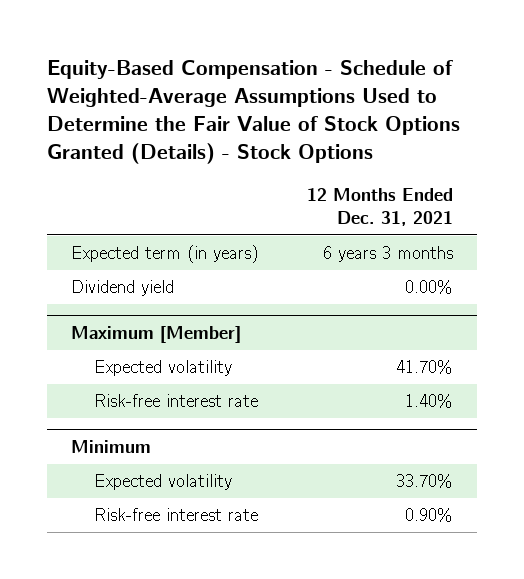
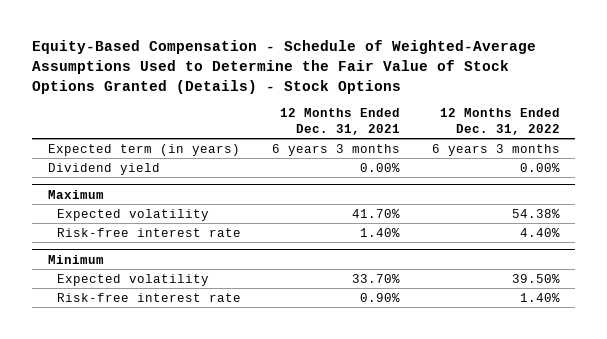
none -> [439,108,560,135] 12 Months Ended Dec. 31, 2022
[71,325,242,343] Maximum [Member] -> [47,189,104,199] Maximum

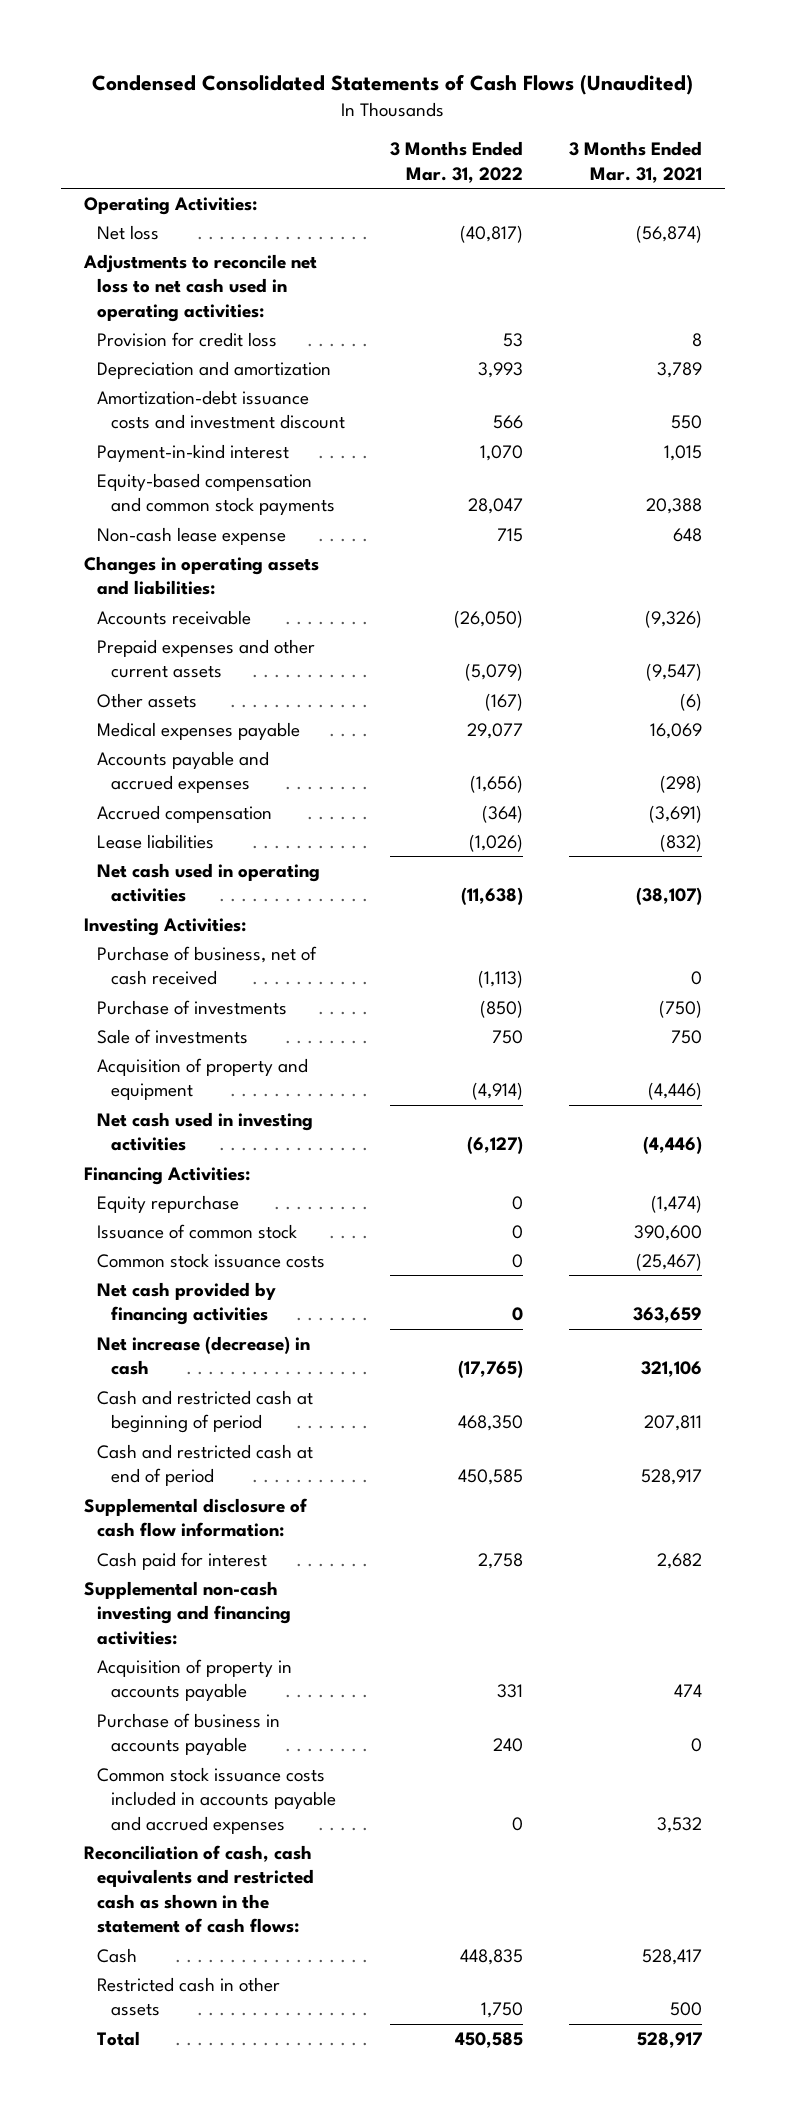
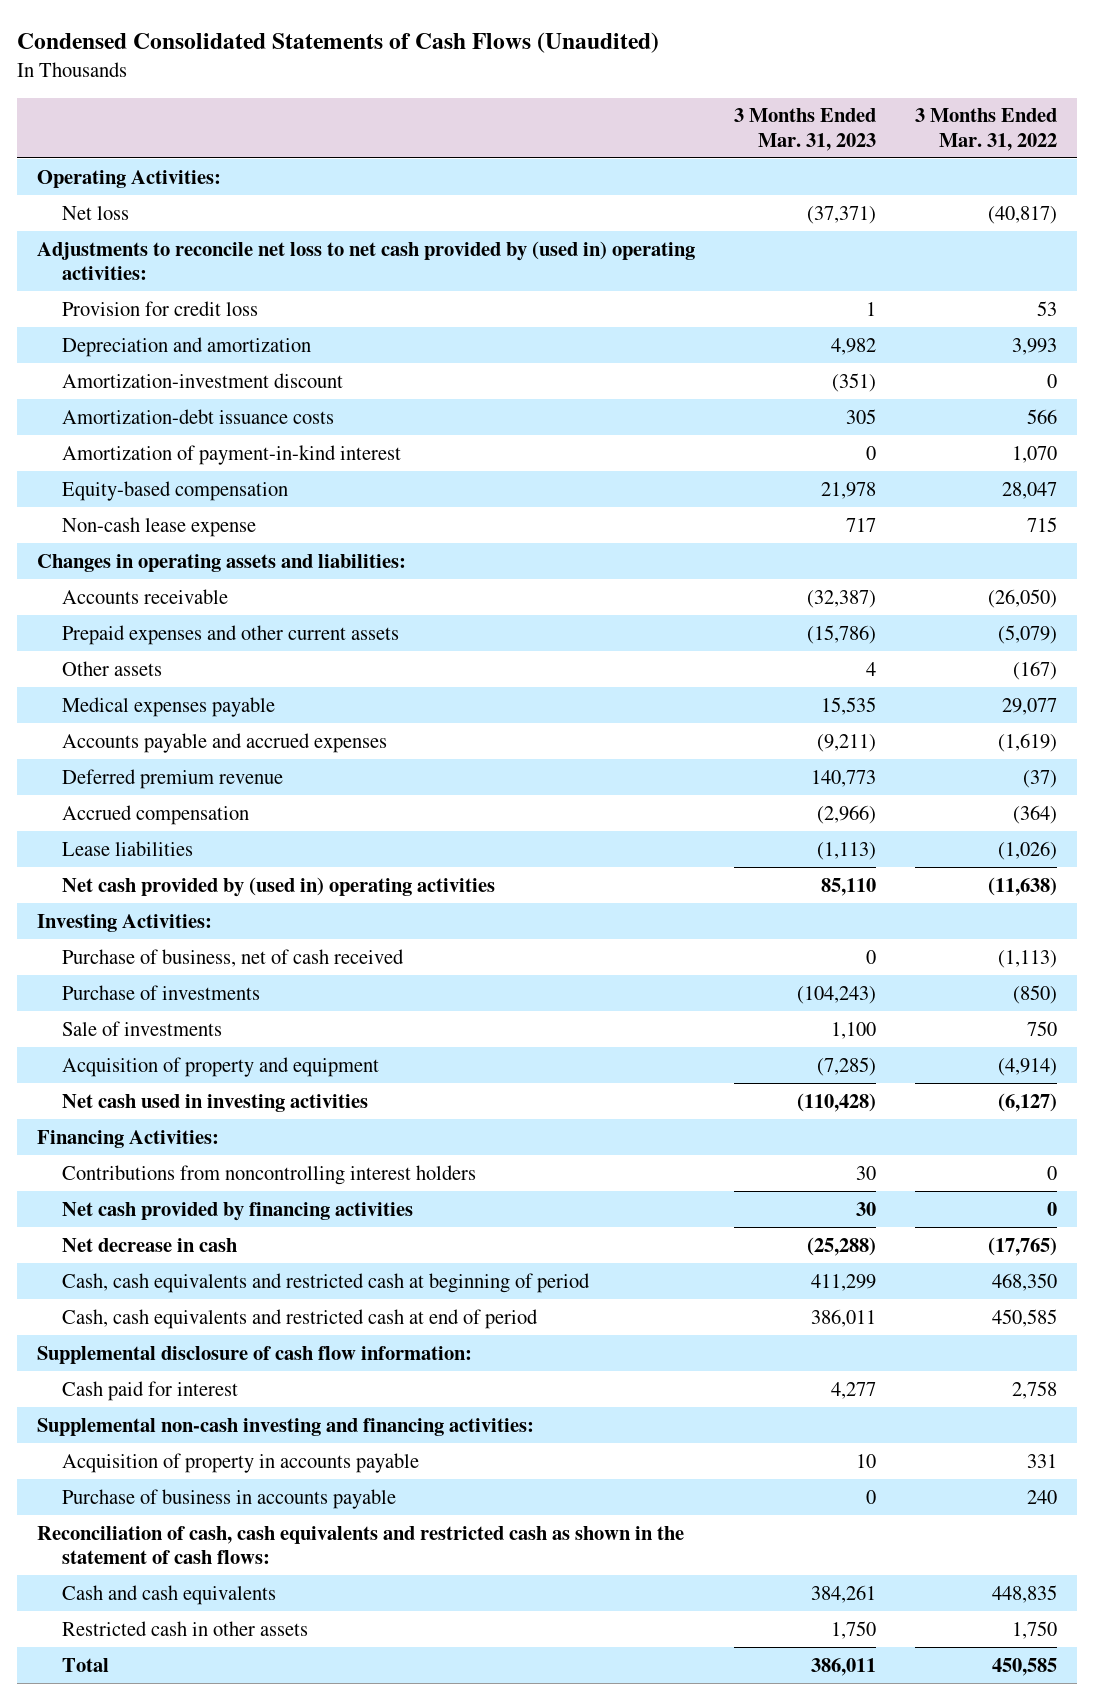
[569,141,703,183] 3 Months Ended Mar. 31, 2021 -> none
none -> [734,108,877,151] 3 Months Ended Mar. 31, 2023
[82,253,317,322] Adjustments to reconcile net loss to net cash used in operating activities: -> [36,240,695,280] Adjustments to reconcile net loss to net cash provided by (used in) operating activities:
none -> [62,372,344,388] Amortization-investment discount
[97,389,345,430] Amortization-debt issuance costs and investment discount -> [62,408,335,424] Amortization-debt issuance costs
[97,443,290,462] Payment-in-kind interest -> [62,444,402,465] Amortization of payment-in-kind interest
[97,472,335,516] Equity-based compensation and common stock payments -> [62,480,289,501] Equity-based compensation
[470,775,524,794] (1,656) -> [998,732,1058,752] (1,619)
none -> [62,768,284,789] Deferred premium revenue
[97,862,321,903] Net cash used in operating activities -> [62,876,496,897] Net cash provided by (used in) operating activities
[97,1194,240,1213] Equity repurchase -> none
[97,1223,298,1239] Issuance of common stock -> none
[97,1252,326,1268] Common stock issuance costs -> none
none -> [62,1164,477,1185] Contributions from noncontrolling interest holders
[97,1335,311,1376] Net increase (decrease) in cash -> [62,1237,238,1252] Net decrease in cash
[97,1389,314,1434] Cash and restricted cash at beginning of period -> [62,1272,591,1293] Cash, cash equivalents and restricted cash at beginning of period
[97,1443,314,1487] Cash and restricted cash at end of period -> [62,1308,539,1329] Cash, cash equivalents and restricted cash at end of period
[97,1766,336,1834] Common stock issuance costs included in accounts payable and accrued expenses -> none
[97,1947,138,1963] Cash -> [62,1584,277,1605] Cash and cash equivalents

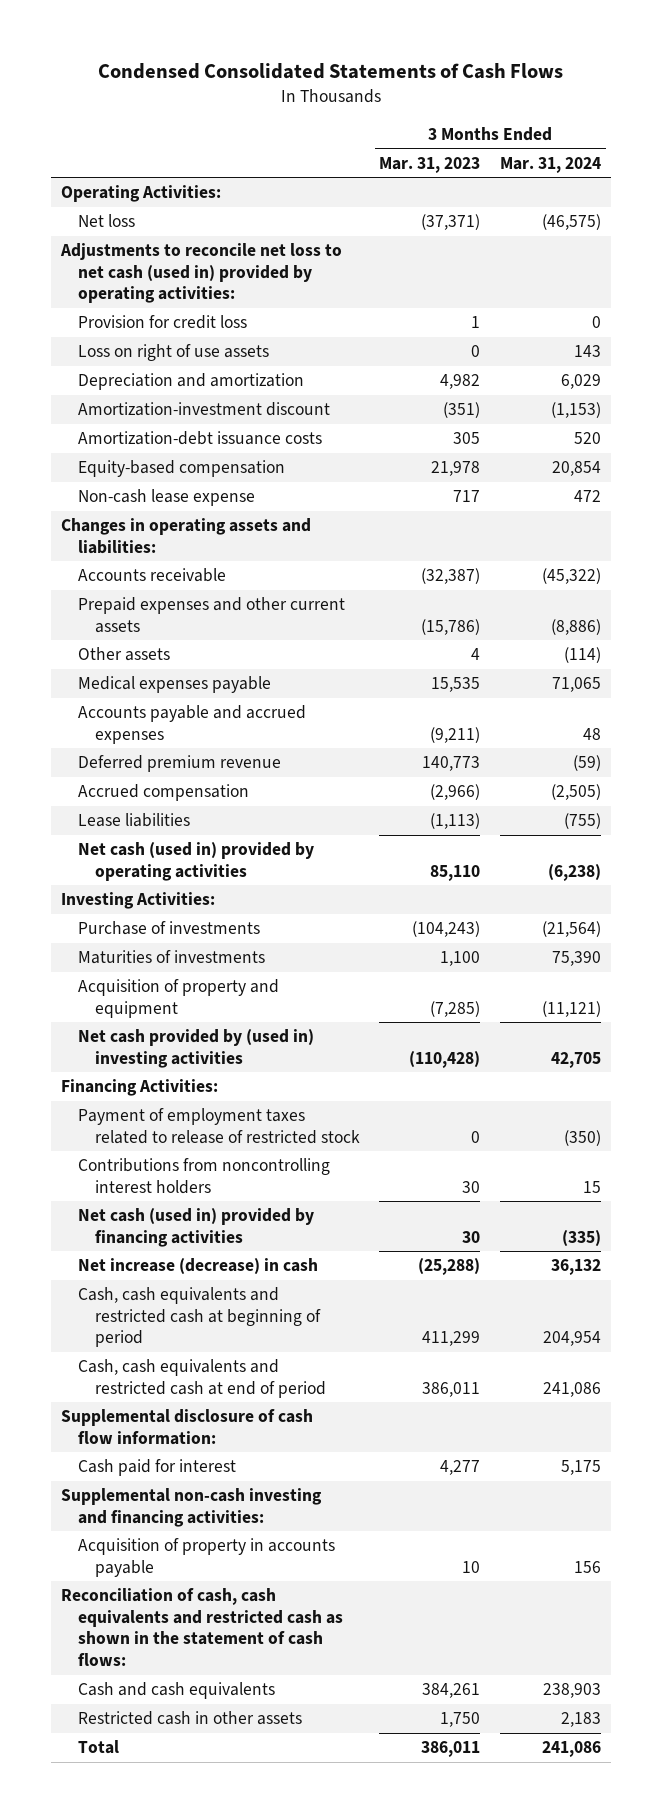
[17,32,660,54] Condensed Consolidated Statements of Cash Flows (Unaudited) -> [97,63,563,80] Condensed Consolidated Statements of Cash Flows
[915,108,1058,151] 3 Months Ended Mar. 31, 2022 -> none
none -> [499,156,601,173] Mar. 31, 2024
[36,240,695,280] Adjustments to reconcile net loss to net cash provided by (used in) operating activities: -> [59,243,342,304] Adjustments to reconcile net loss to net cash (used in) provided by operating activities:
none -> [77,344,269,362] Loss on right of use assets
[62,444,402,465] Amortization of payment-in-kind interest -> none
[62,876,496,897] Net cash provided by (used in) operating activities -> [77,842,314,881] Net cash (used in) provided by operating activities
[62,948,405,967] Purchase of business, net of cash received -> none
[62,1020,223,1036] Sale of investments -> [77,950,265,965] Maturities of investments
[62,1093,369,1112] Net cash used in investing activities -> [77,1029,314,1068] Net cash provided by (used in) investing activities
none -> [77,1108,360,1144] Payment of employment taxes related to release of restricted stock
[62,1201,414,1221] Net cash provided by financing activities -> [77,1208,314,1247] Net cash (used in) provided by financing activities
[62,1237,238,1252] Net decrease in cash -> [77,1258,318,1275] Net increase (decrease) in cash
[62,1488,397,1509] Purchase of business in accounts payable -> none

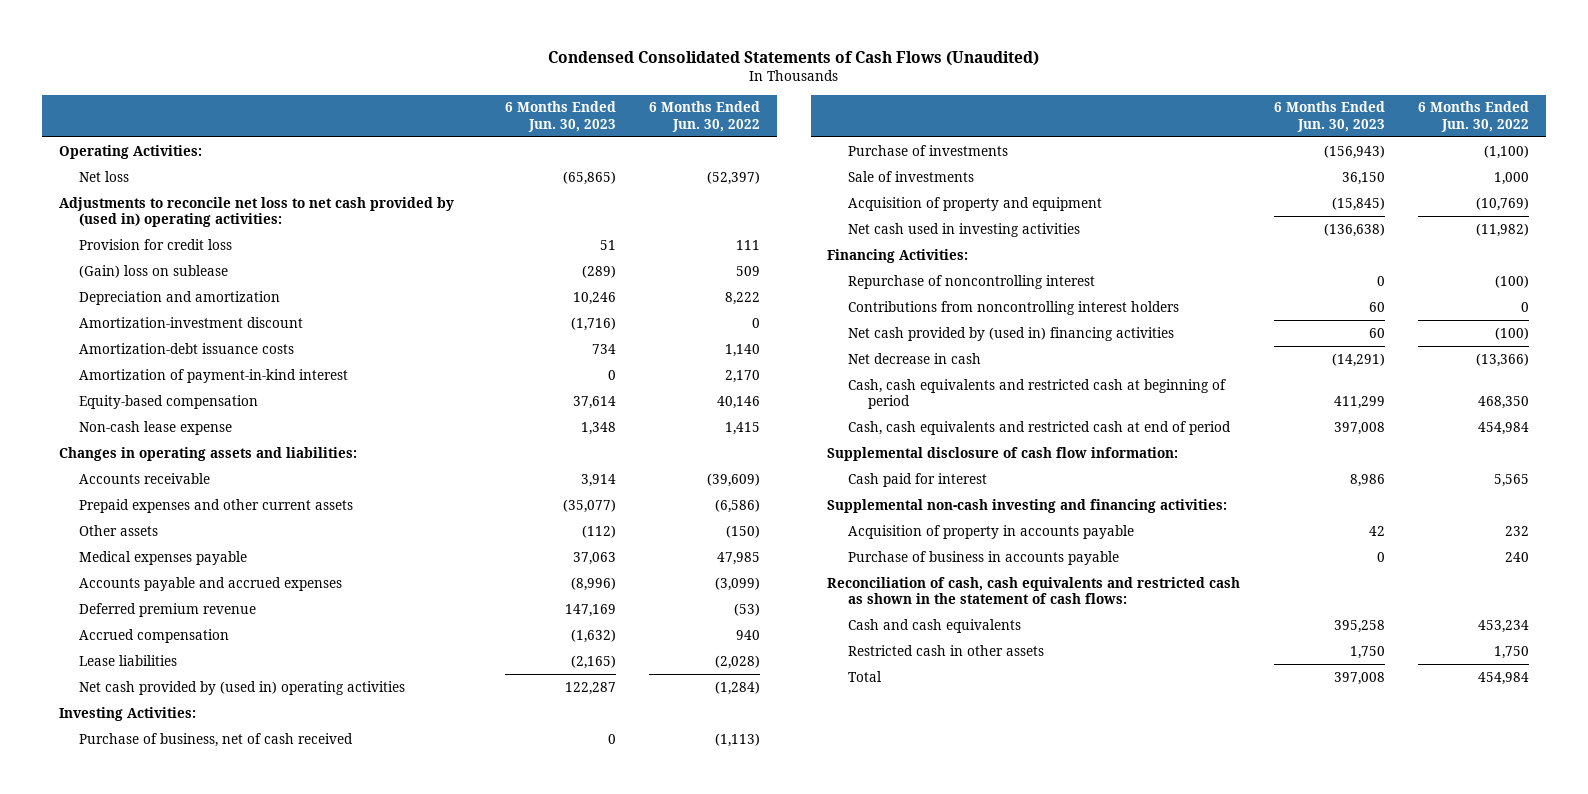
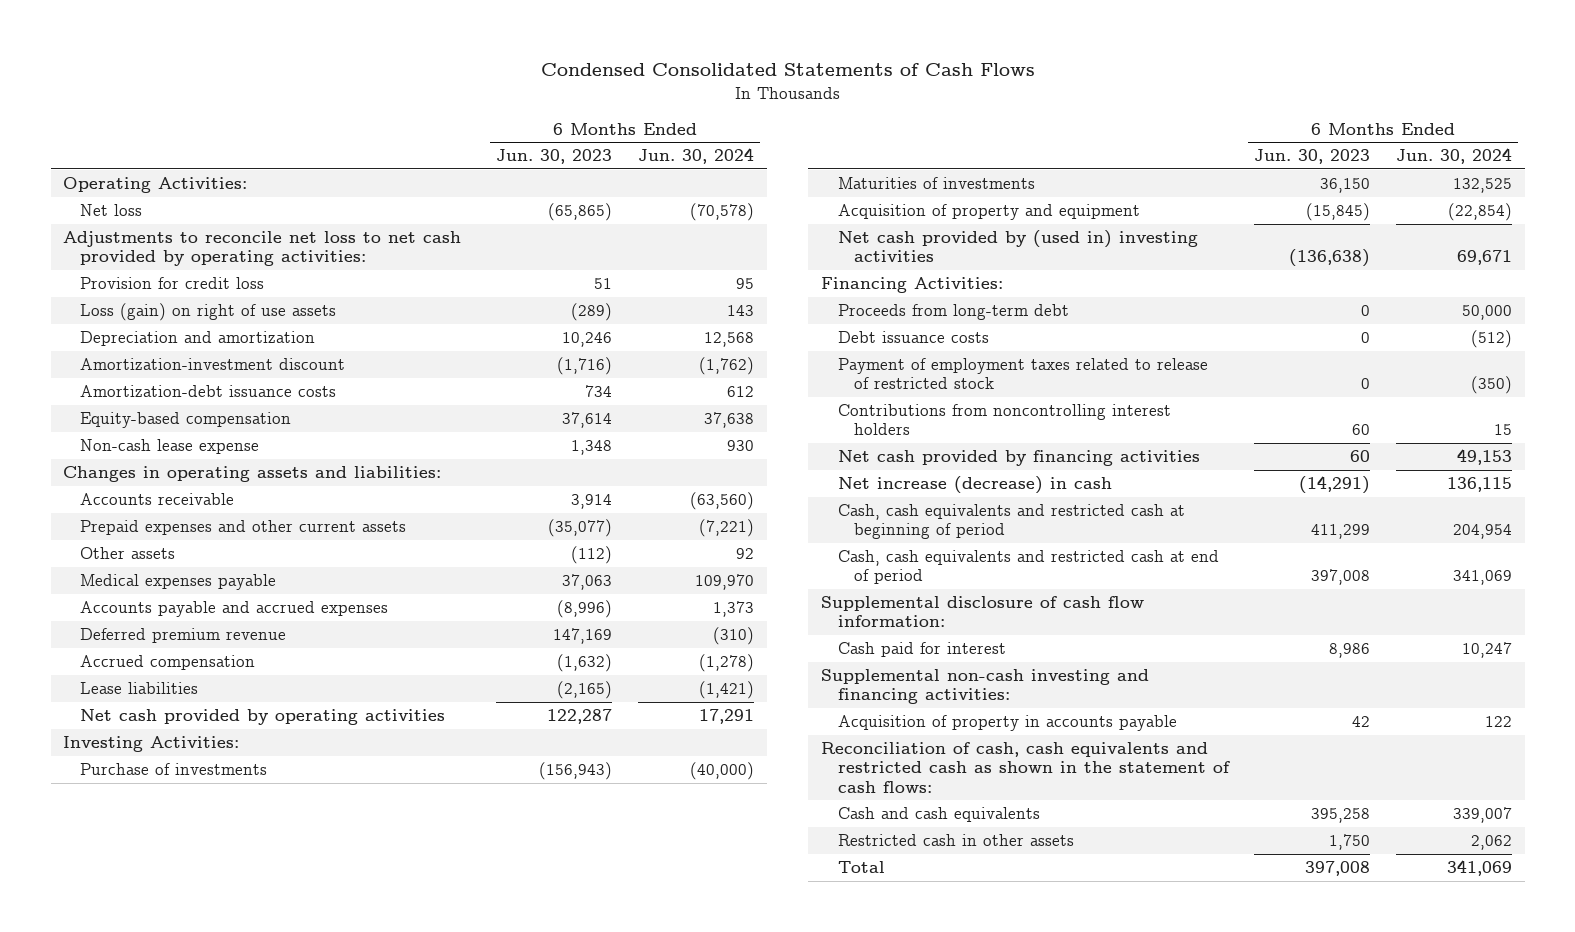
[547,51,1039,67] Condensed Consolidated Statements of Cash Flows (Unaudited) -> [540,63,1035,77] Condensed Consolidated Statements of Cash Flows
[649,101,761,133] 6 Months Ended Jun. 30, 2022 -> none
none -> [638,148,755,165] Jun. 30, 2024
[58,196,454,228] Adjustments to reconcile net loss to net cash provided by (used in) operating activities: -> [63,231,462,267] Adjustments to reconcile net loss to net cash provided by operating activities:
[78,264,228,278] (Gain) loss on sublease -> [79,303,336,322] Loss (gain) on right of use assets
[78,368,348,383] Amortization of payment-in-kind interest -> none
[78,680,405,695] Net cash provided by (used in) operating activities -> [79,709,445,726] Net cash provided by operating activities
[78,732,353,747] Purchase of business, net of cash received -> none
[847,170,974,182] Sale of investments -> [837,177,1035,190] Maturities of investments
[847,222,1080,237] Net cash used in investing activities -> [837,230,1198,263] Net cash provided by (used in) investing activities
[847,274,1095,289] Repurchase of noncontrolling interest -> none
none -> [837,304,1069,321] Proceeds from long-term debt
none -> [837,331,989,344] Debt issuance costs
none -> [837,358,1208,390] Payment of employment taxes related to release of restricted stock
[847,326,1174,341] Net cash provided by (used in) financing activities -> [837,450,1200,467] Net cash provided by financing activities
[847,352,981,364] Net decrease in cash -> [837,476,1112,495] Net increase (decrease) in cash
[847,550,1119,565] Purchase of business in accounts payable -> none

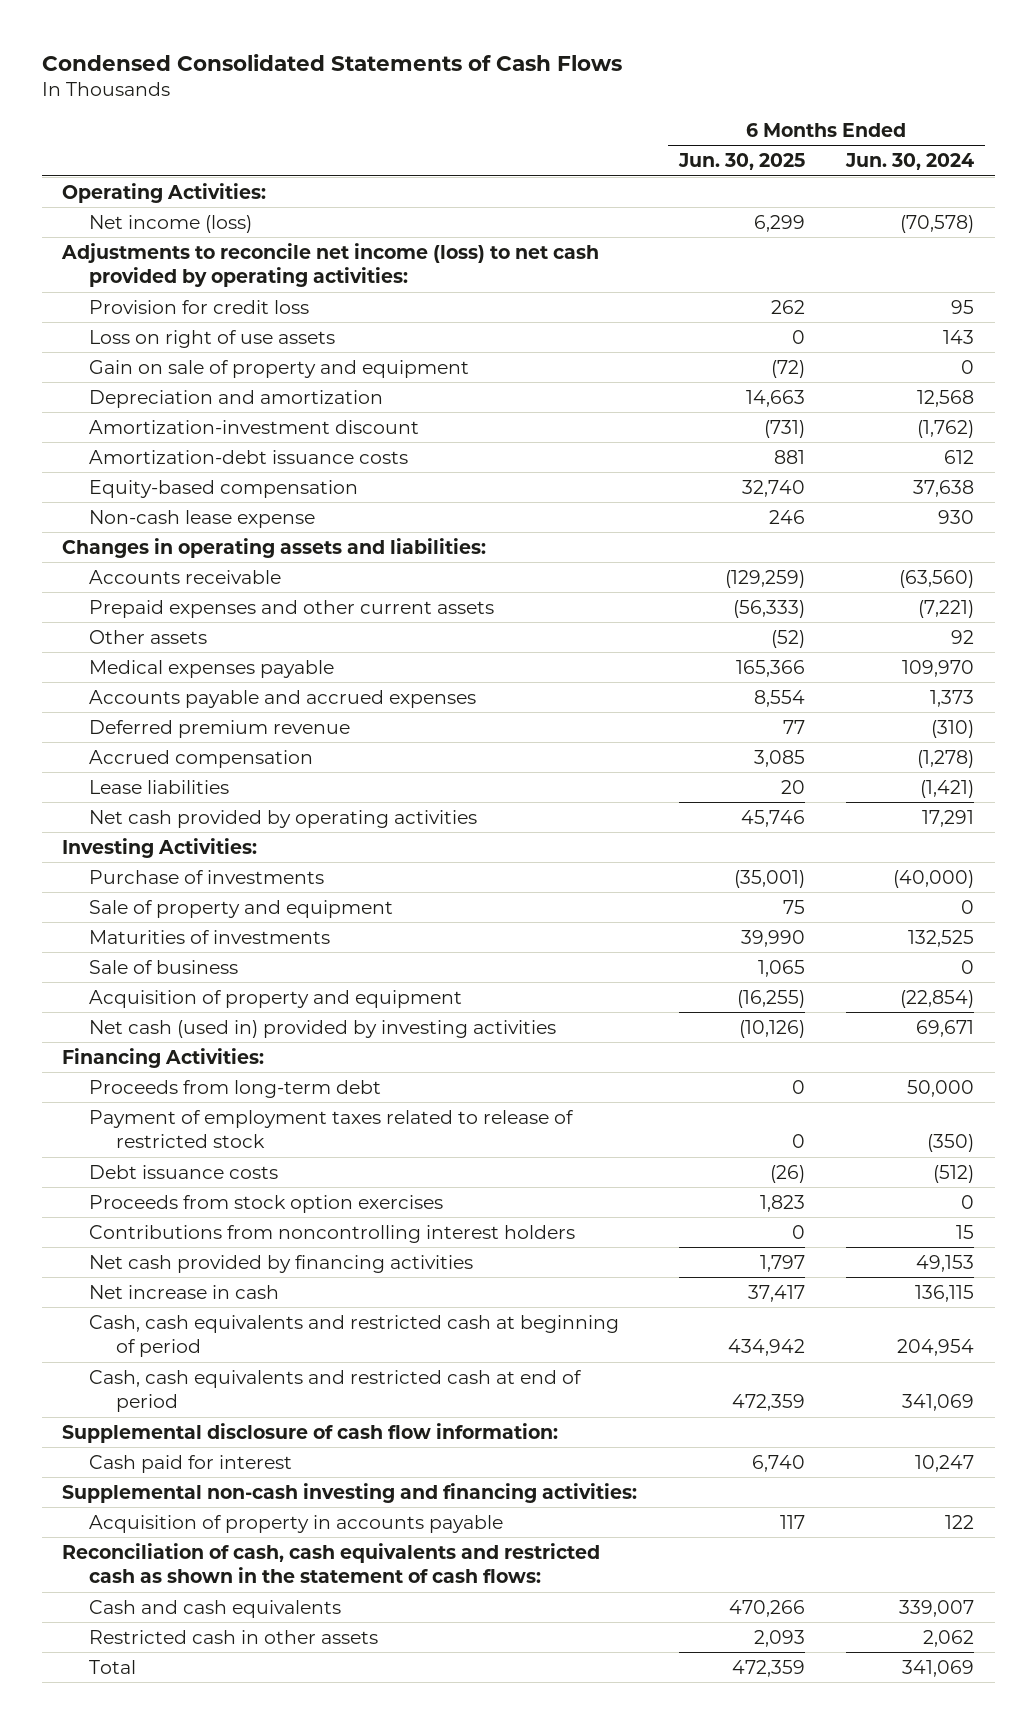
[496,149,613,165] Jun. 30, 2023 -> none
none -> [677,153,805,171] Jun. 30, 2025
[79,204,142,217] Net loss -> [89,214,253,233] Net income (loss)
[63,231,462,267] Adjustments to reconcile net loss to net cash provided by operating activities: -> [61,242,600,288] Adjustments to reconcile net income (loss) to net cash provided by operating activities:
[79,303,336,322] Loss (gain) on right of use assets -> [89,329,336,348] Loss on right of use assets
none -> [89,359,470,378] Gain on sale of property and equipment
none -> [89,899,394,918] Sale of property and equipment
none -> [89,959,239,974] Sale of business
[837,230,1198,263] Net cash provided by (used in) investing activities -> [89,1019,557,1038] Net cash (used in) provided by investing activities
[837,331,989,344] Debt issuance costs -> [89,1164,279,1179] Debt issuance costs
none -> [89,1194,444,1213] Proceeds from stock option exercises
[837,476,1112,495] Net increase (decrease) in cash -> [89,1284,280,1299] Net increase in cash

